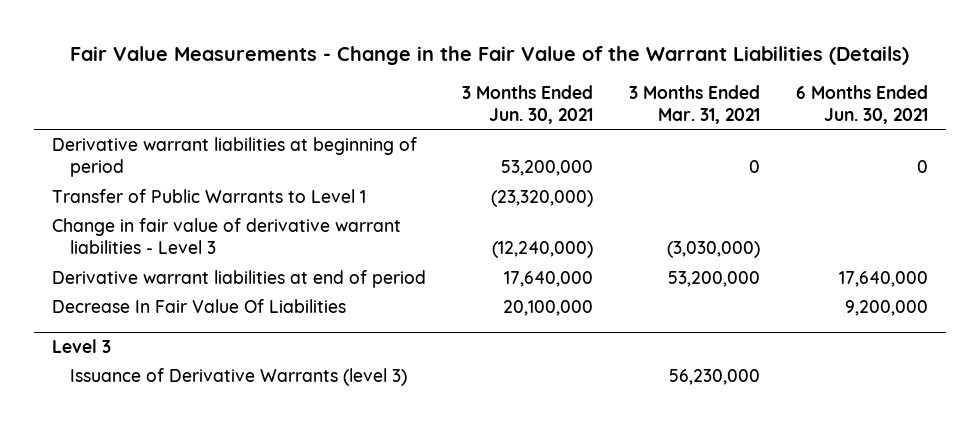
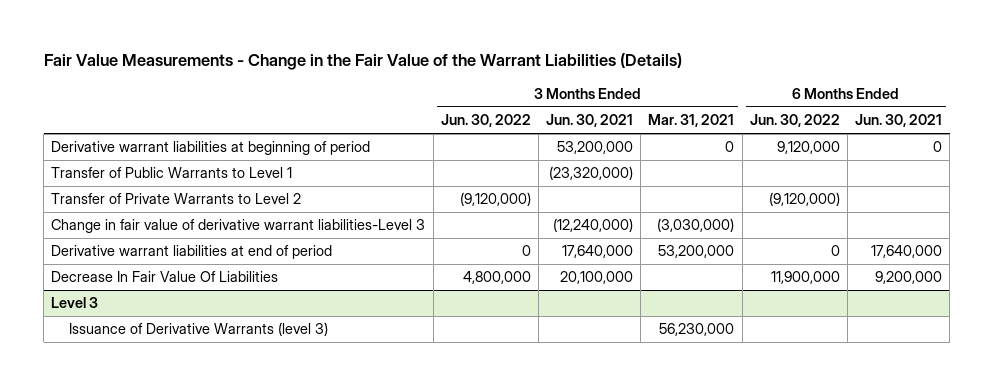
none -> [440,114,531,128] Jun. 30, 2022
none -> [749,114,840,128] Jun. 30, 2022
none -> [51,193,302,205] Transfer of Private Warrants to Level 2
[51,217,401,255] Change in fair value of derivative warrant liabilities - Level 3 -> [51,219,426,234] Change in fair value of derivative warrant liabilities-Level 3

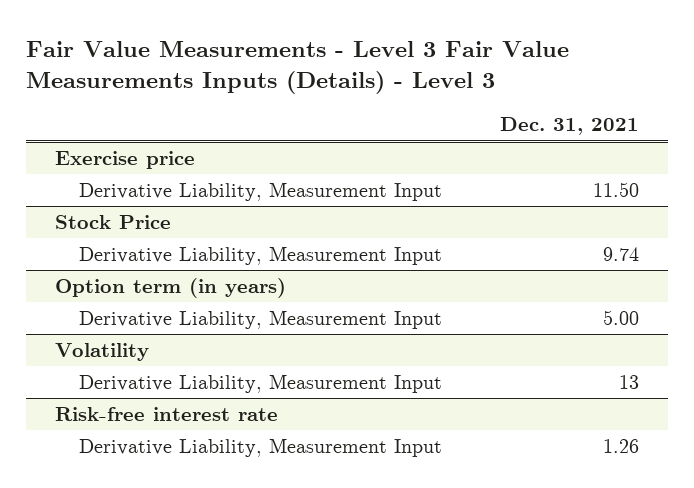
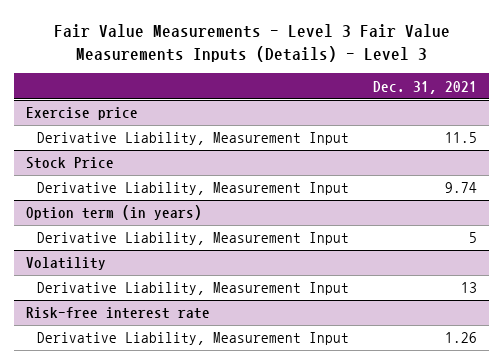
[593,181,640,197] 11.50 -> [445,132,478,144] 11.5
[603,309,640,325] 5.00 -> [469,232,478,244] 5

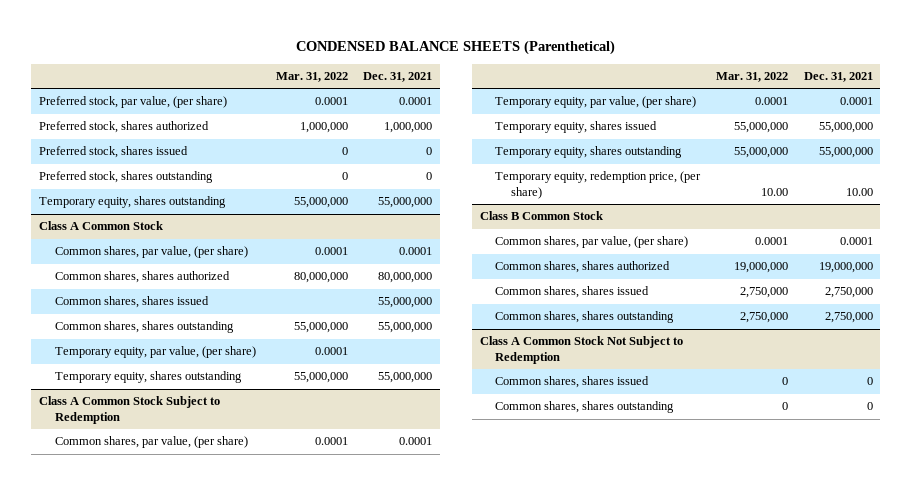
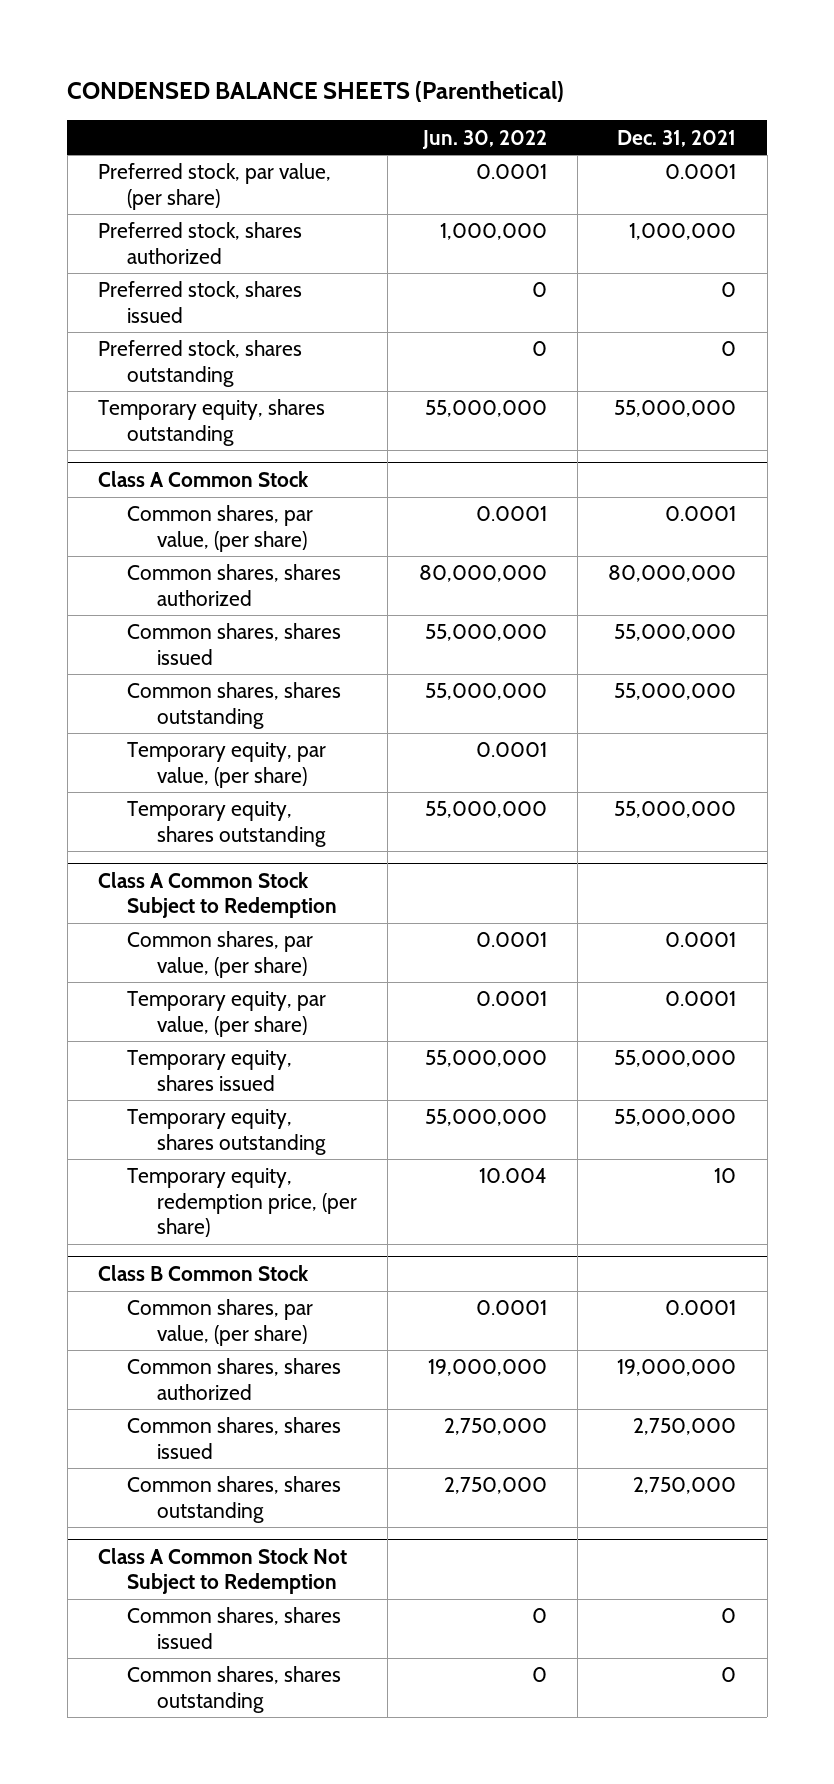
[275,72,348,83] Mar. 31, 2022 -> none
none -> [421,129,547,149] Jun. 30, 2022
[845,188,873,197] 10.00 -> [714,1168,737,1184] 10

